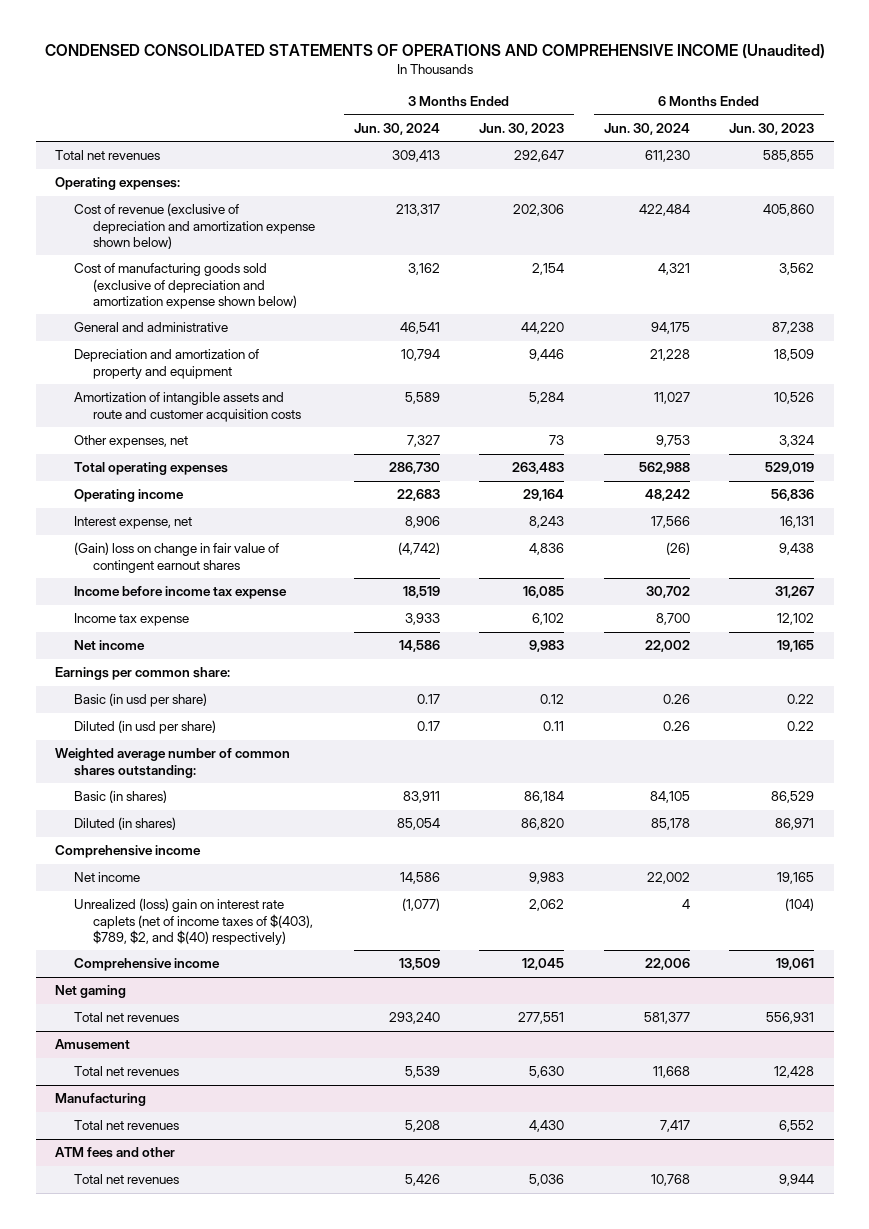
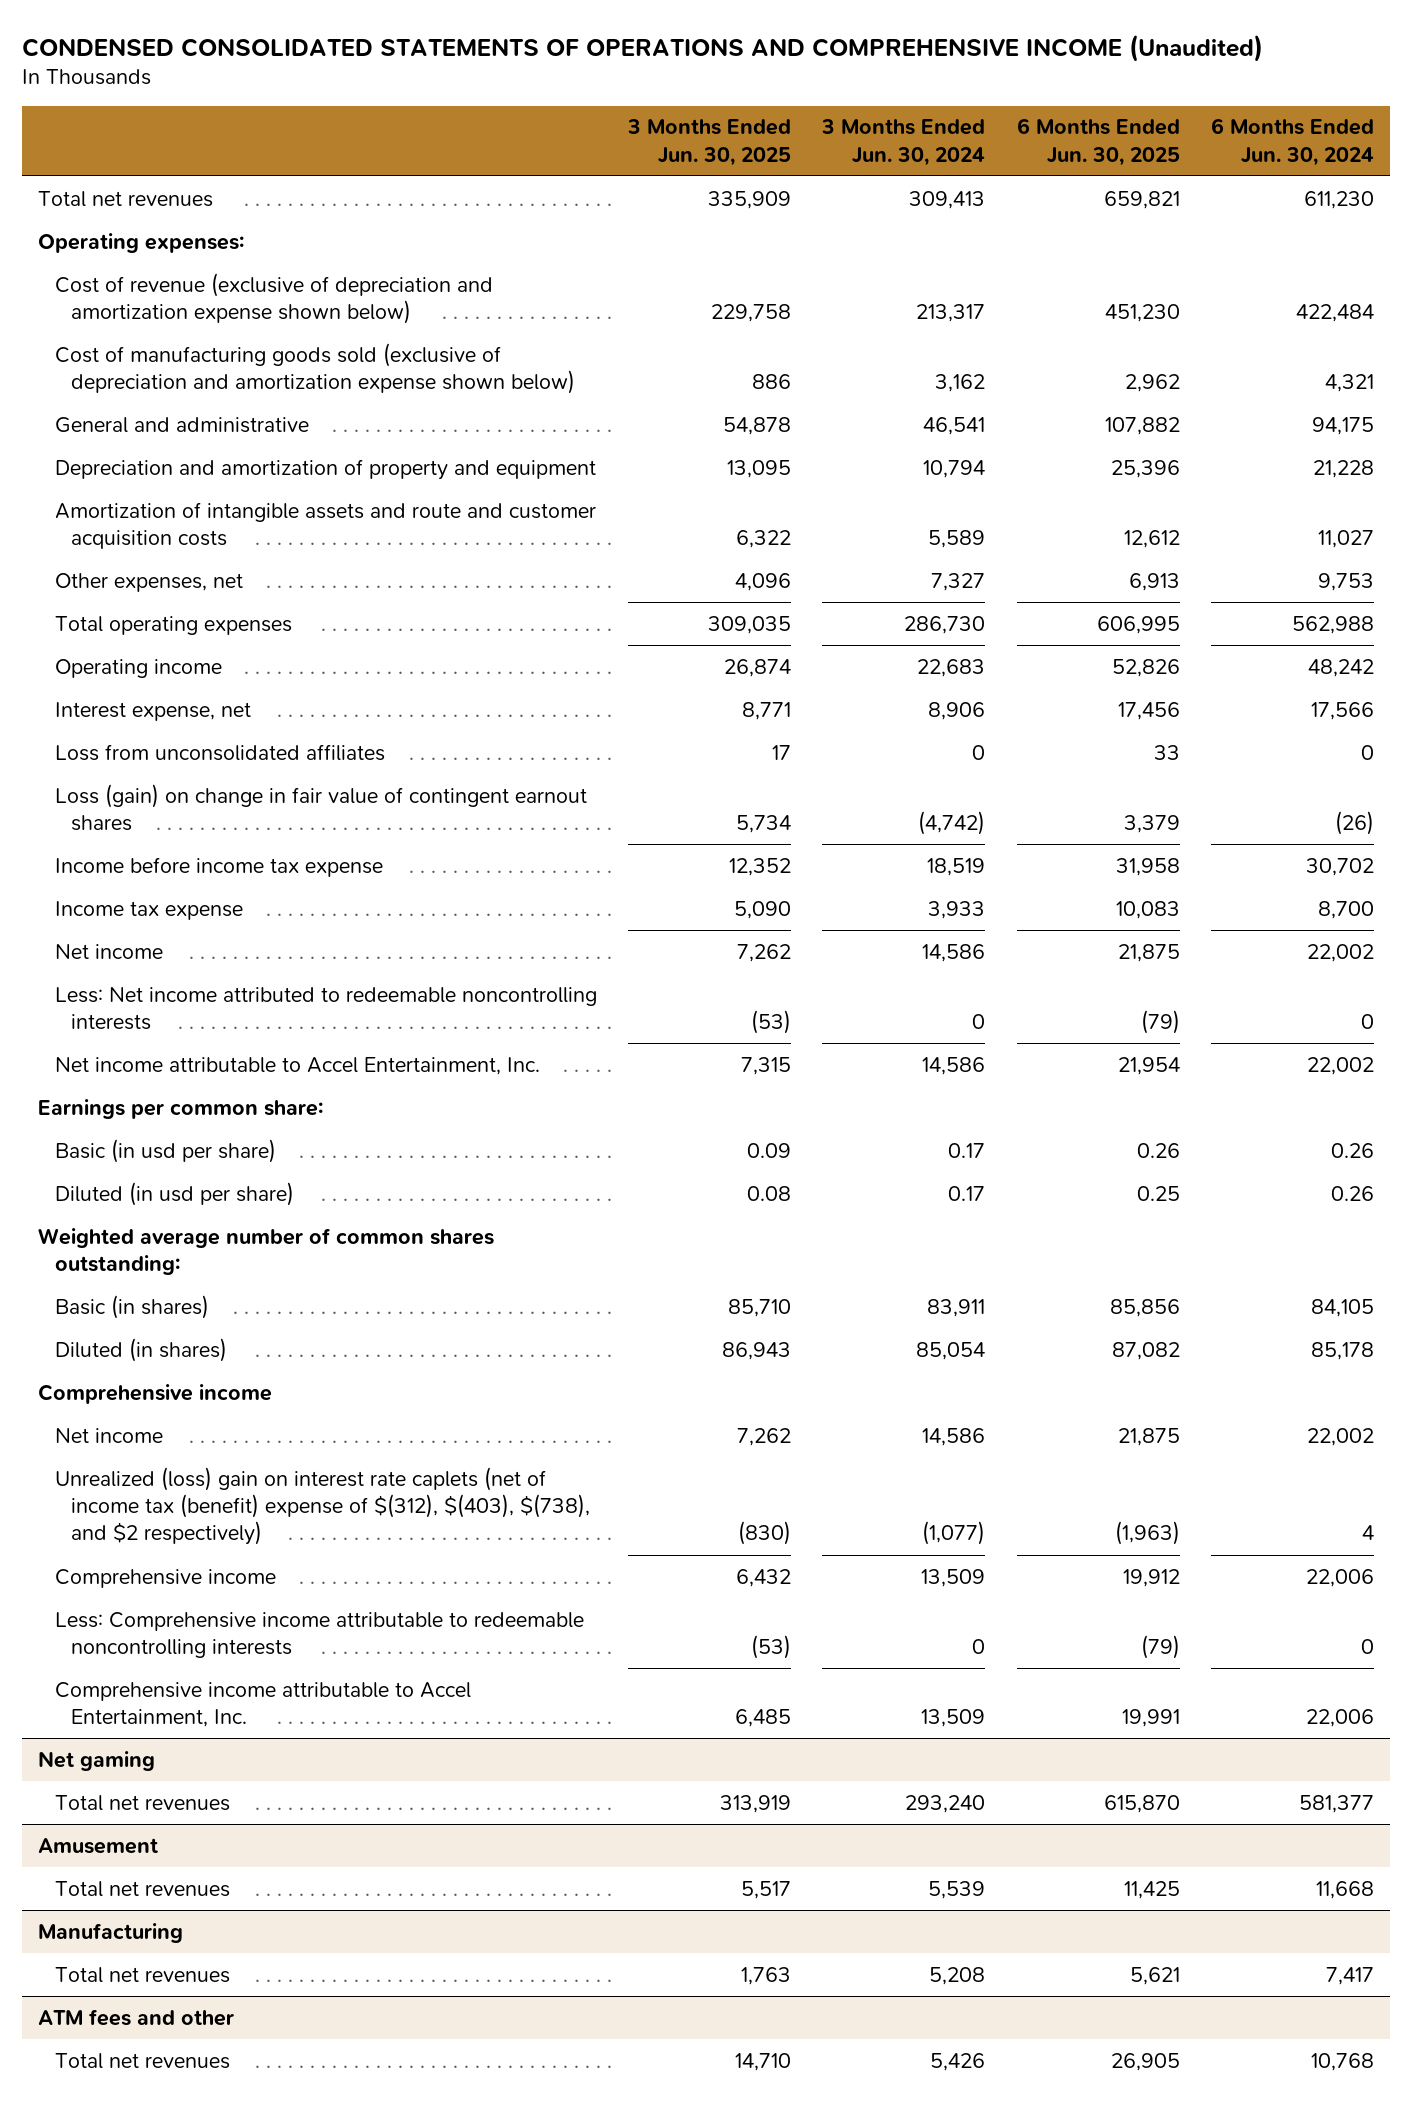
[479,122,565,135] Jun. 30, 2023 -> none
[729,122,815,135] Jun. 30, 2023 -> none
none -> [627,119,792,166] 3 Months Ended Jun. 30, 2025
none -> [1016,118,1180,166] 6 Months Ended Jun. 30, 2025
none -> [54,743,385,761] Loss from unconsolidated affiliates
[73,542,279,573] (Gain) loss on change in fair value of contingent earnout shares -> [54,783,587,832] Loss (gain) on change in fair value of contingent earnout shares
none -> [54,986,597,1031] Less: Net income attributed to redeemable noncontrolling interests
none -> [54,1056,540,1075] Net income attributable to Accel Entertainment, Inc.
[73,898,313,945] Unrealized (loss) gain on interest rate caplets (net of income taxes of $(403), $789, $2, and $(40) respectively) -> [54,1466,590,1546] Unrealized (loss) gain on interest rate caplets (net of income tax (benefit) expense of $(312), $(403), $(738), and $2 respectively)
none -> [54,1611,584,1659] Less: Comprehensive income attributable to redeemable noncontrolling interests
none -> [54,1681,471,1728] Comprehensive income attributable to Accel Entertainment, Inc.

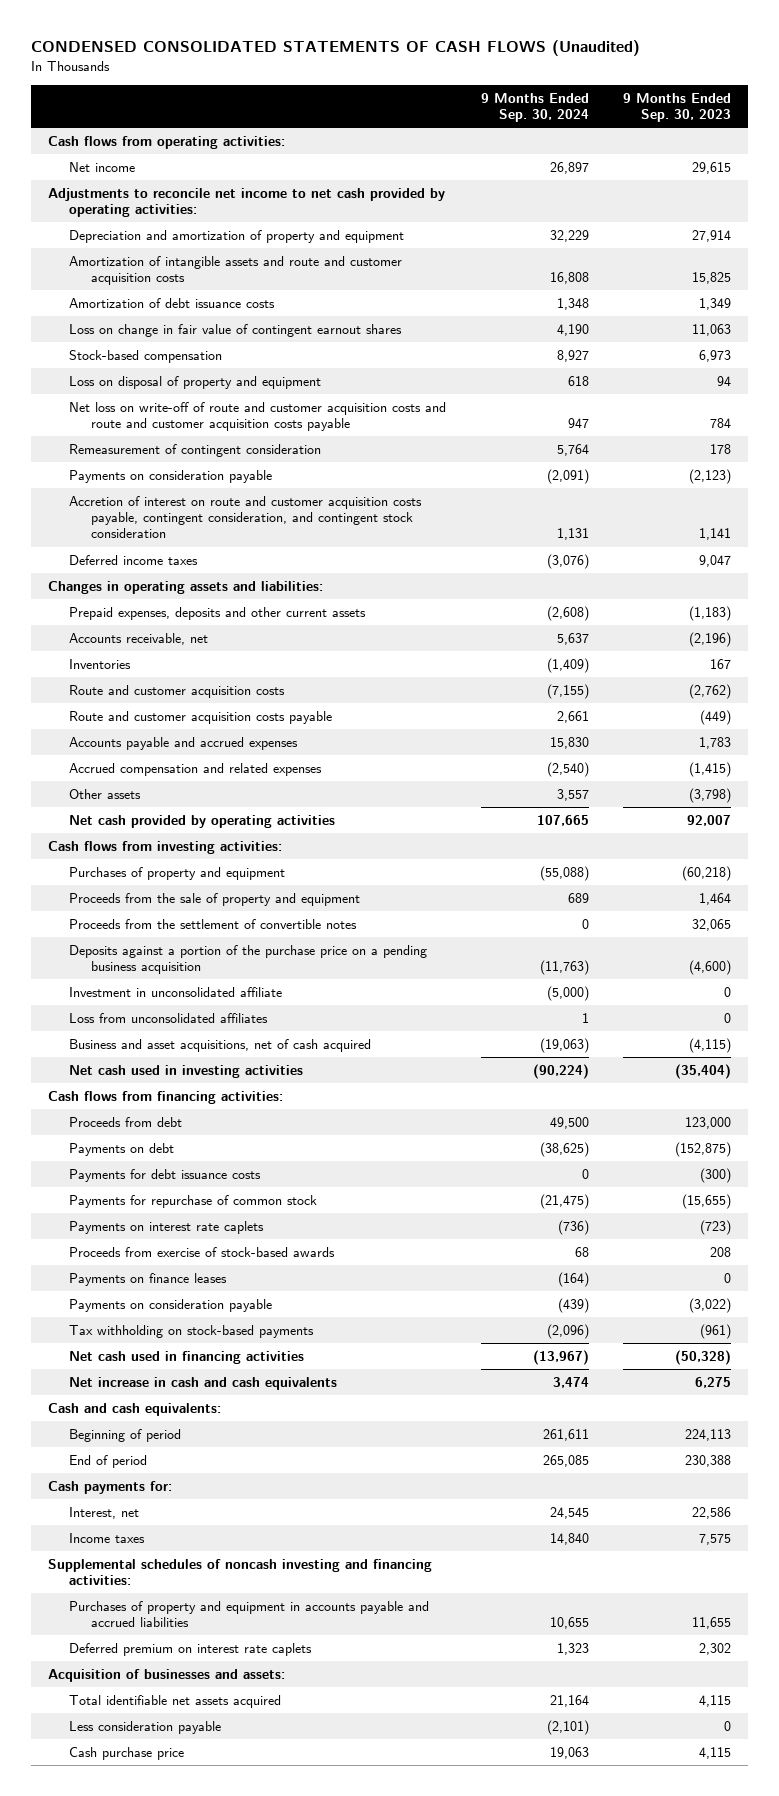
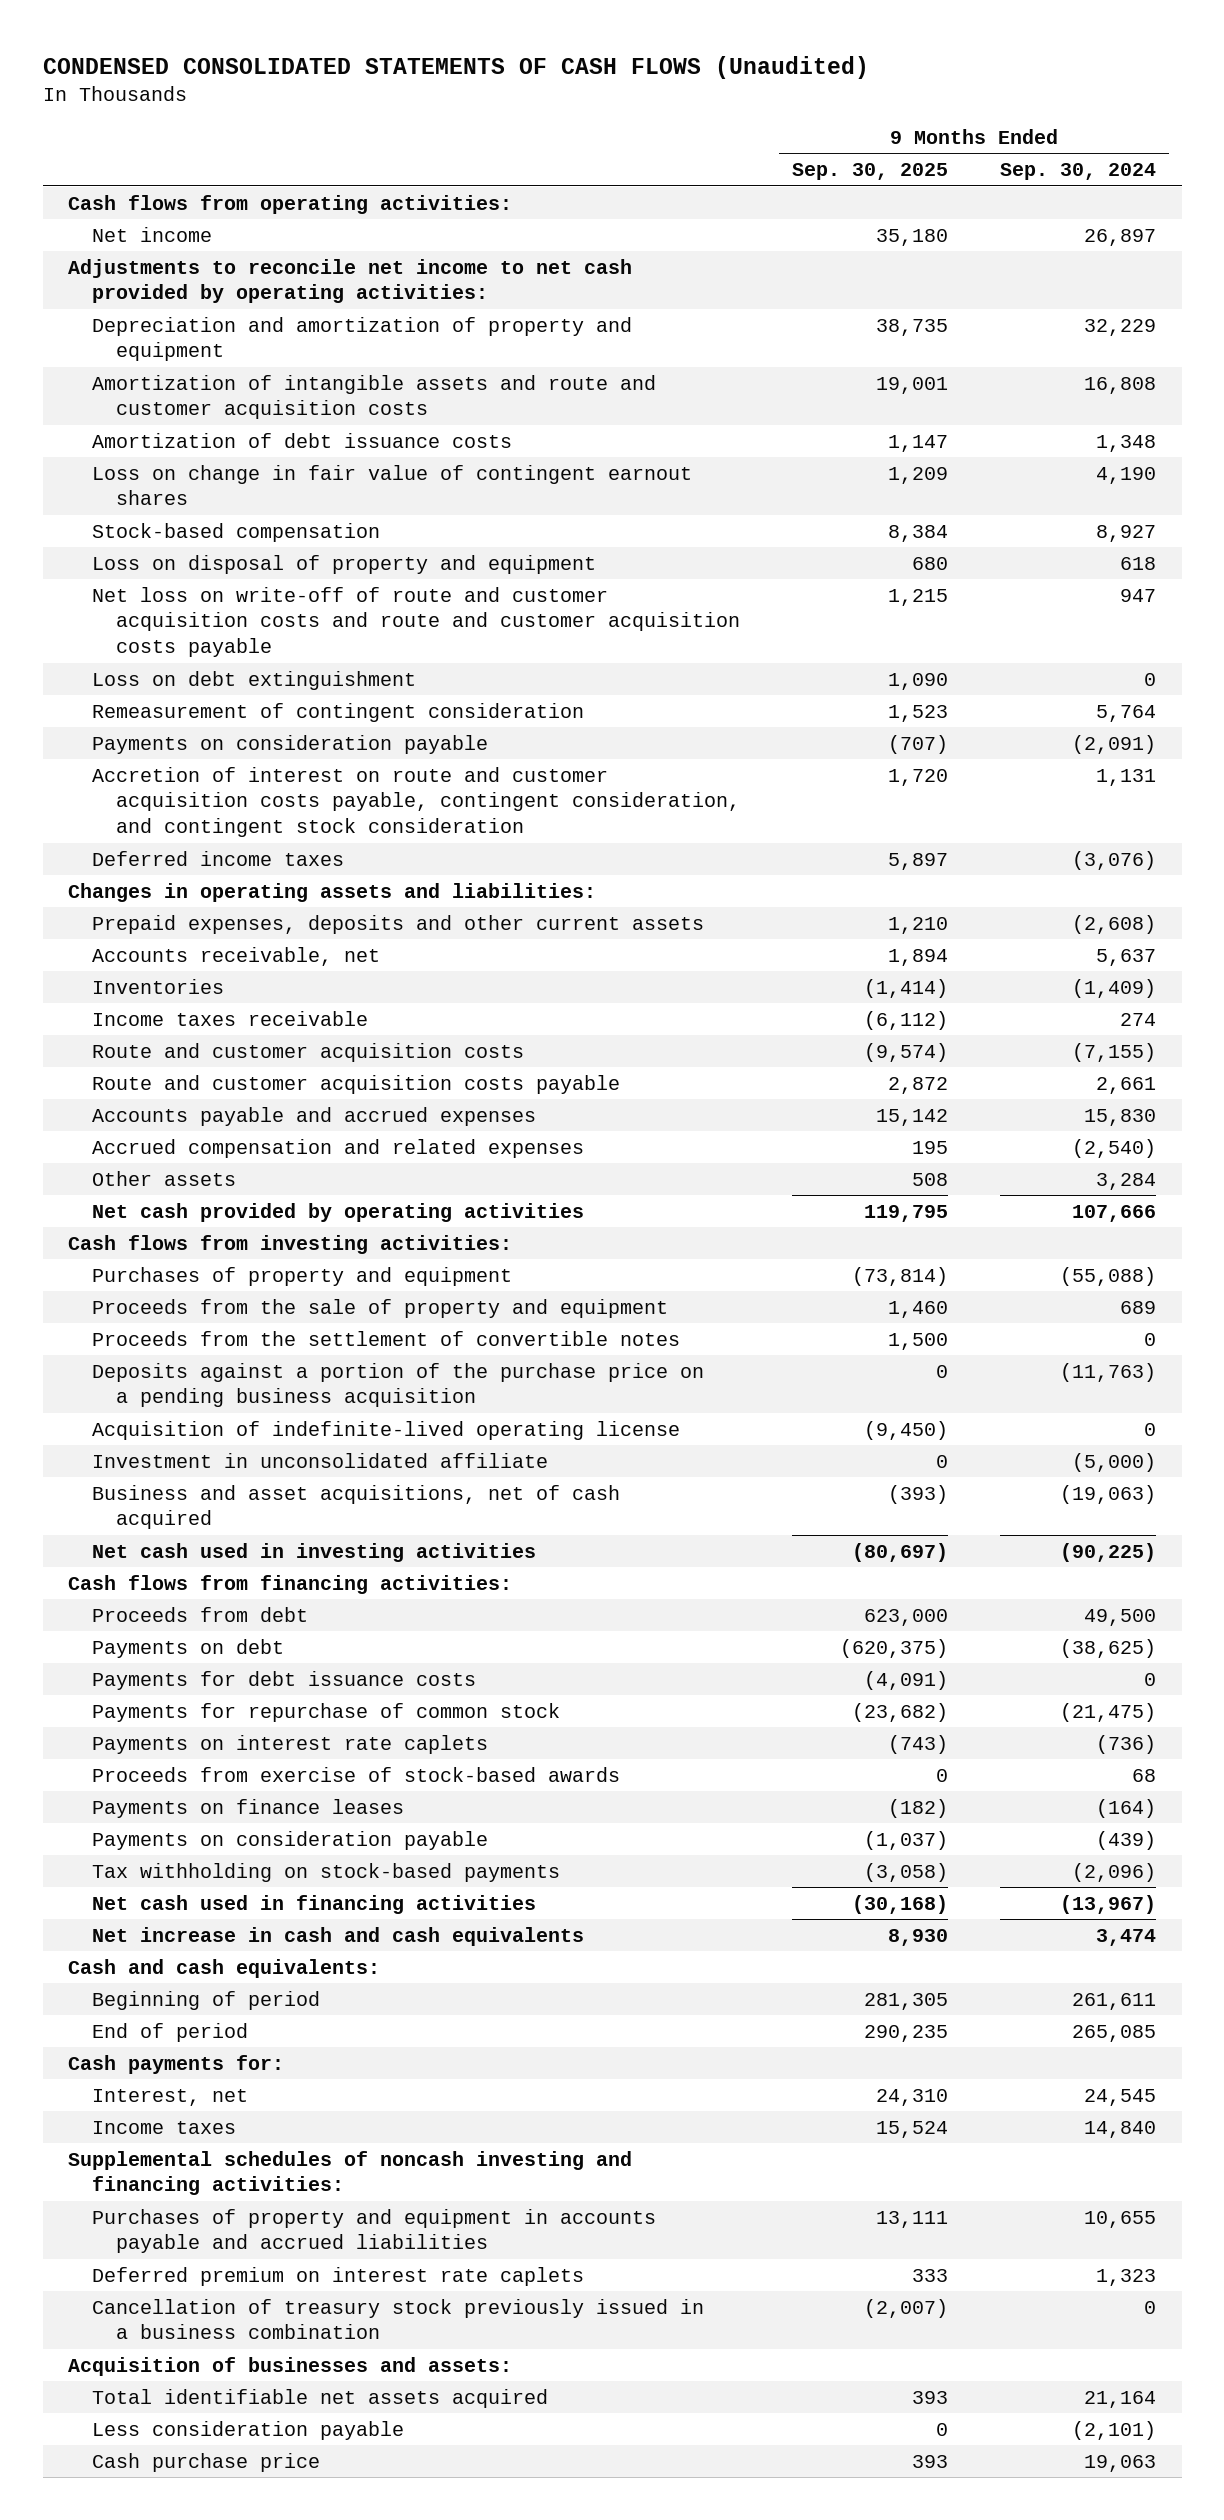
[623,92,732,122] 9 Months Ended Sep. 30, 2023 -> none
none -> [791,163,948,181] Sep. 30, 2025
none -> [92,670,417,690] Loss on debt extinguishment
none -> [92,1010,369,1026] Income taxes receivable
[556,788,589,801] 3,557 -> [1095,1172,1156,1190] 3,284
[536,814,589,826] 107,665 -> [1071,1204,1156,1222] 107,666
none -> [92,1420,681,1440] Acquisition of indefinite-lived operating license
[69,1012,269,1023] Loss from unconsolidated affiliates -> none
[532,1063,589,1079] (90,224) -> [1059,1542,1156,1562] (90,225)
none -> [92,2298,705,2340] Cancellation of treasury stock previously issued in a business combination

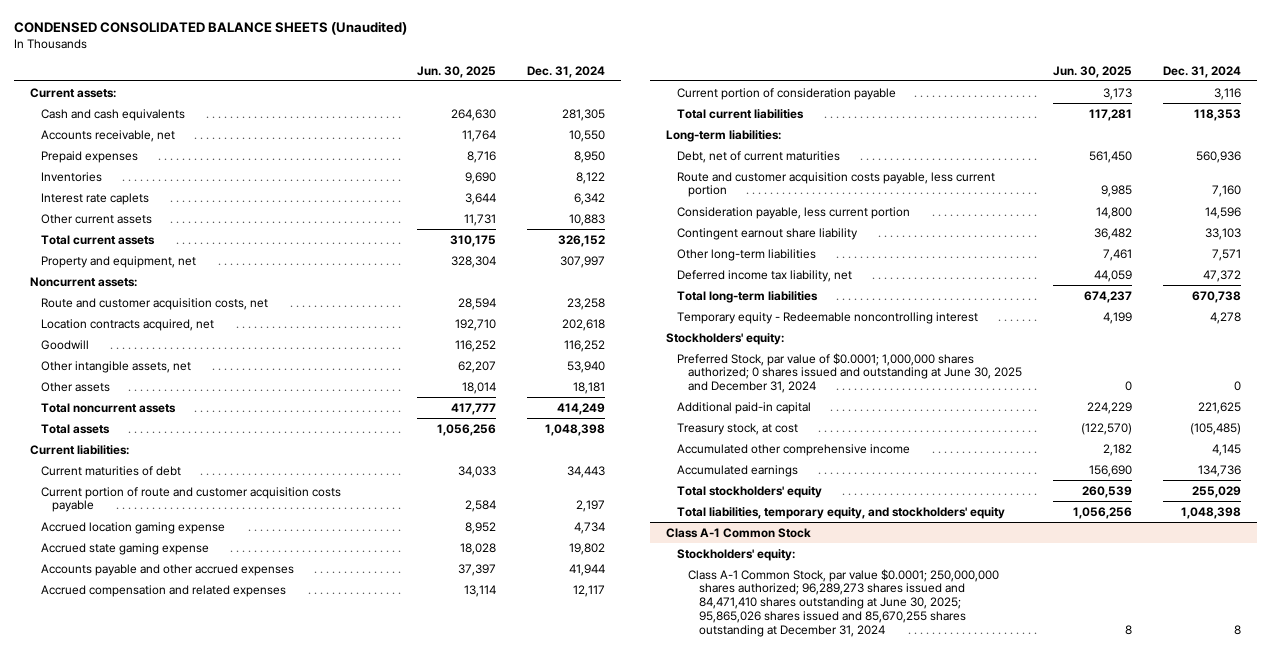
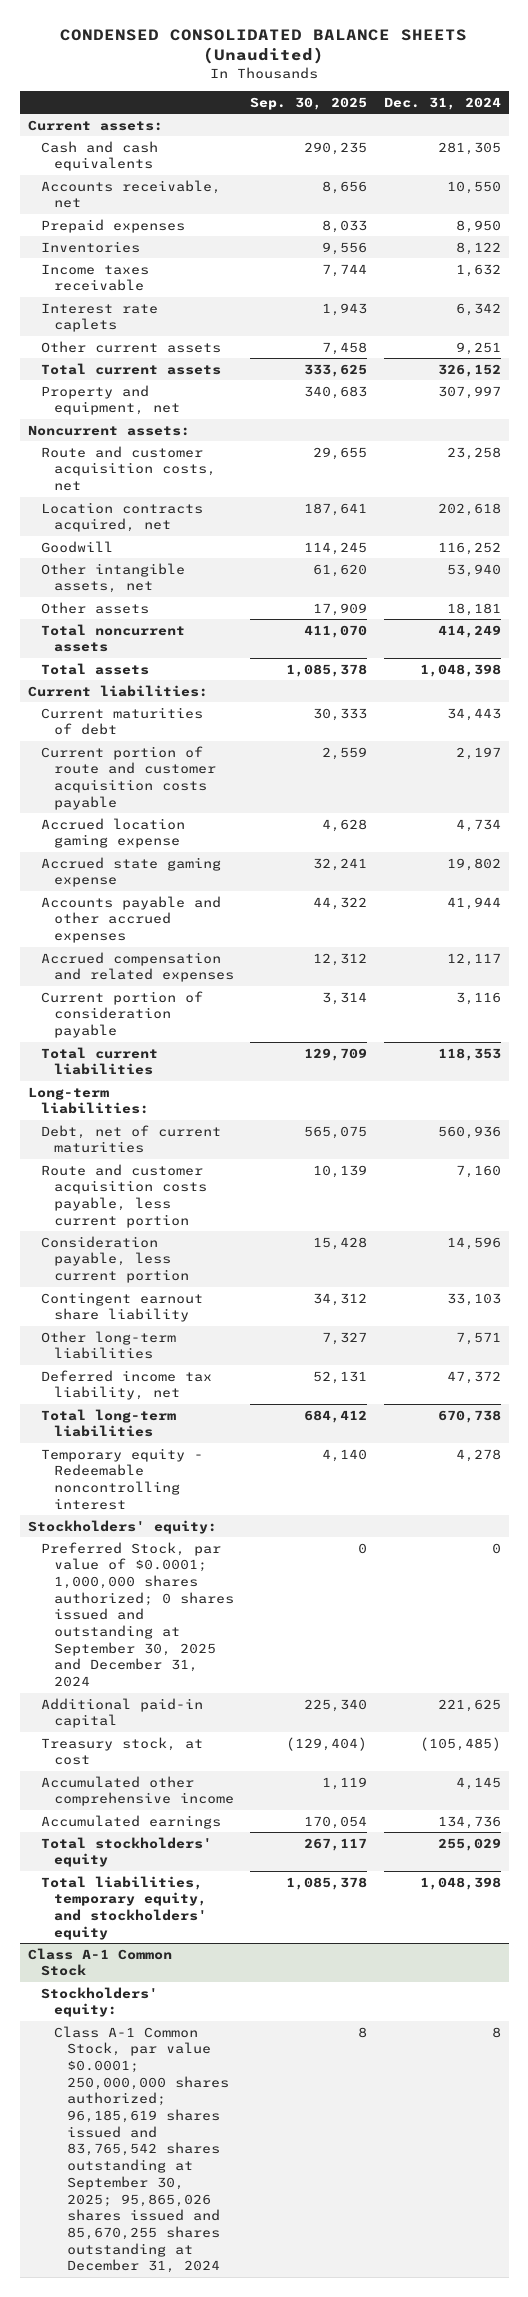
[416,65,496,78] Jun. 30, 2025 -> none
none -> [250,96,368,110] Sep. 30, 2025
none -> [41,263,150,292] Income taxes receivable
[569,213,606,226] 10,883 -> [455,341,501,355] 9,251
[676,352,1022,394] Preferred Stock, par value of $0.0001; 1,000,000 shares authorized; 0 shares issued and outstanding at June 30, 2025 and December 31, 2024 -> [41,1541,235,1688] Preferred Stock, par value of $0.0001; 1,000,000 shares authorized; 0 shares issued and outstanding at September 30, 2025 and December 31, 2024
[687,568,999,637] Class A-1 Common Stock, par value $0.0001; 250,000,000 shares authorized; 96,289,273 shares issued and 84,471,410 shares outstanding at June 30, 2025; 95,865,026 shares issued and 85,670,255 shares outstanding at December 31, 2024 -> [54,2025,230,2274] Class A-1 Common Stock, par value $0.0001; 250,000,000 shares authorized; 96,185,619 shares issued and 83,765,542 shares outstanding at September 30, 2025; 95,865,026 shares issued and 85,670,255 shares outstanding at December 31, 2024

